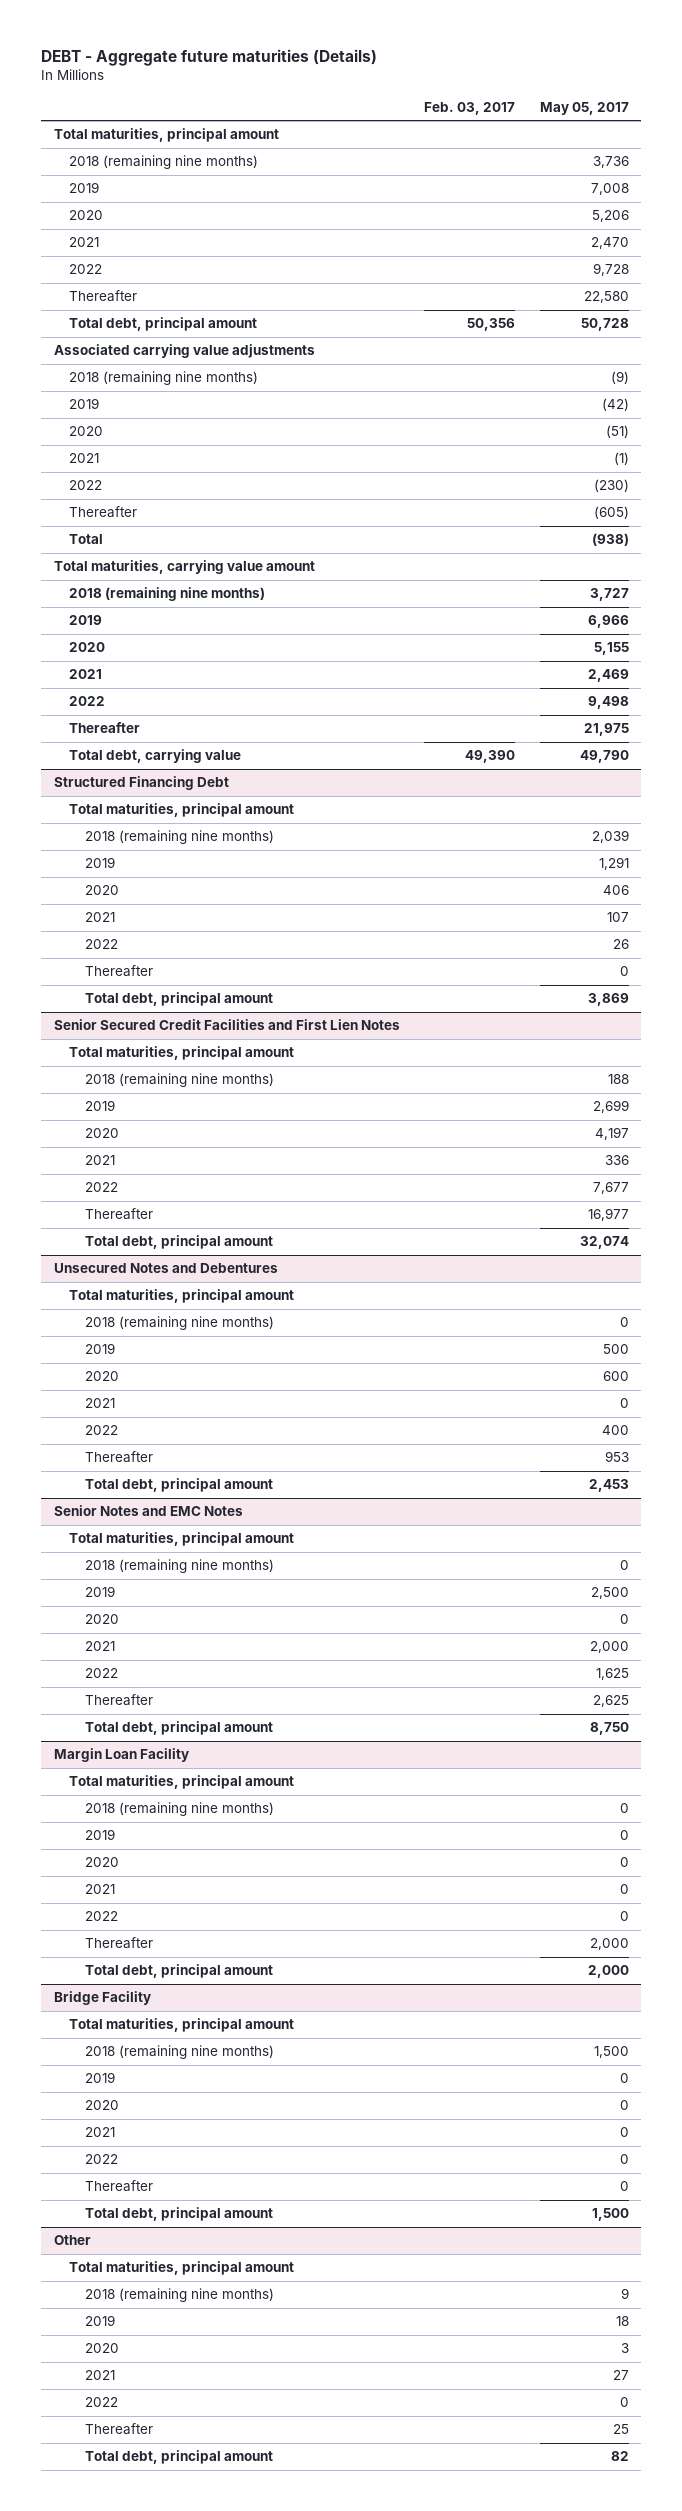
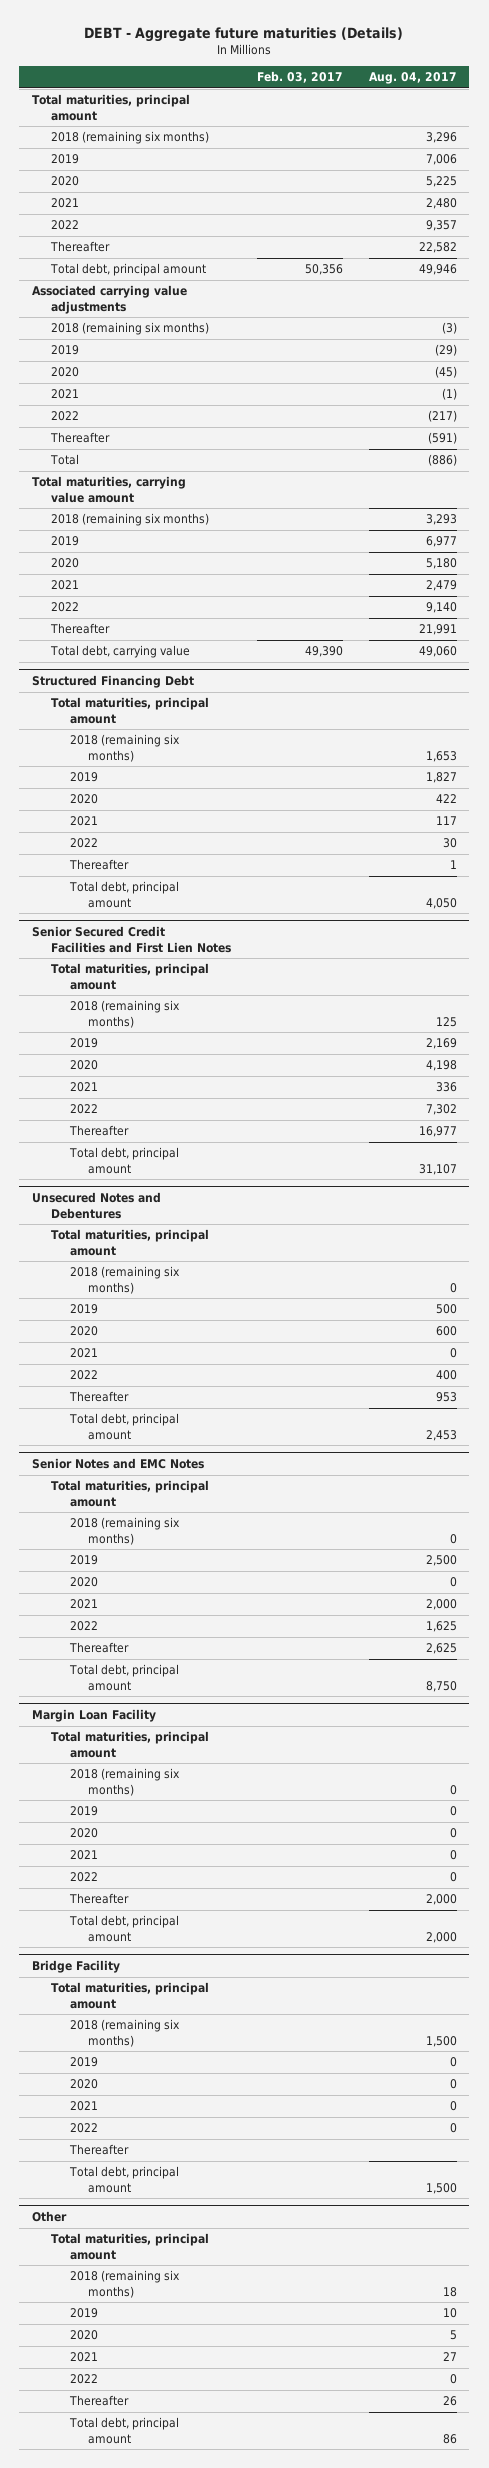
[539,101,629,115] May 05, 2017 -> none
none -> [368,72,457,85] Aug. 04, 2017
[69,155,259,170] 2018 (remaining nine months) -> [50,131,209,145] 2018 (remaining six months)
[69,371,259,386] 2018 (remaining nine months) -> [50,322,209,336] 2018 (remaining six months)
[69,587,266,602] 2018 (remaining nine months) -> [50,513,209,527] 2018 (remaining six months)
[84,830,274,845] 2018 (remaining nine months) -> [69,734,180,762] 2018 (remaining six months)
[84,1073,274,1088] 2018 (remaining nine months) -> [69,1000,180,1028] 2018 (remaining six months)
[84,1316,274,1331] 2018 (remaining nine months) -> [69,1266,180,1294] 2018 (remaining six months)
[84,1559,274,1574] 2018 (remaining nine months) -> [69,1517,180,1545] 2018 (remaining six months)
[84,1802,274,1817] 2018 (remaining nine months) -> [69,1768,180,1796] 2018 (remaining six months)
[84,2045,274,2060] 2018 (remaining nine months) -> [69,2019,180,2047] 2018 (remaining six months)
[84,2288,274,2303] 2018 (remaining nine months) -> [69,2270,180,2298] 2018 (remaining six months)

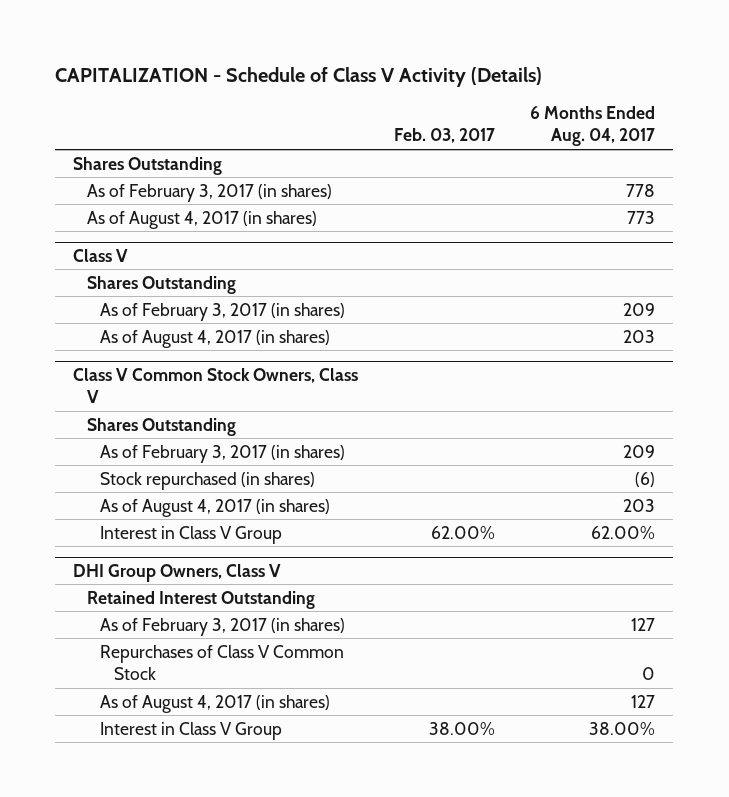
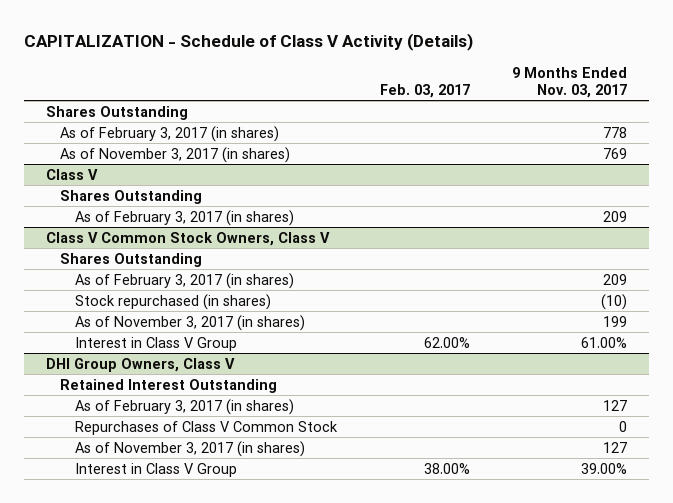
[530,106,656,147] 6 Months Ended Aug. 04, 2017 -> none
none -> [512,66,628,98] 9 Months Ended Nov. 03, 2017
[86,210,317,229] As of August 4, 2017 (in shares) -> [60,146,291,163] As of November 3, 2017 (in shares)
[100,329,331,348] As of August 4, 2017 (in shares) -> none
[100,498,331,517] As of August 4, 2017 (in shares) -> [74,314,305,331] As of November 3, 2017 (in shares)
[100,694,331,713] As of August 4, 2017 (in shares) -> [74,440,305,457] As of November 3, 2017 (in shares)

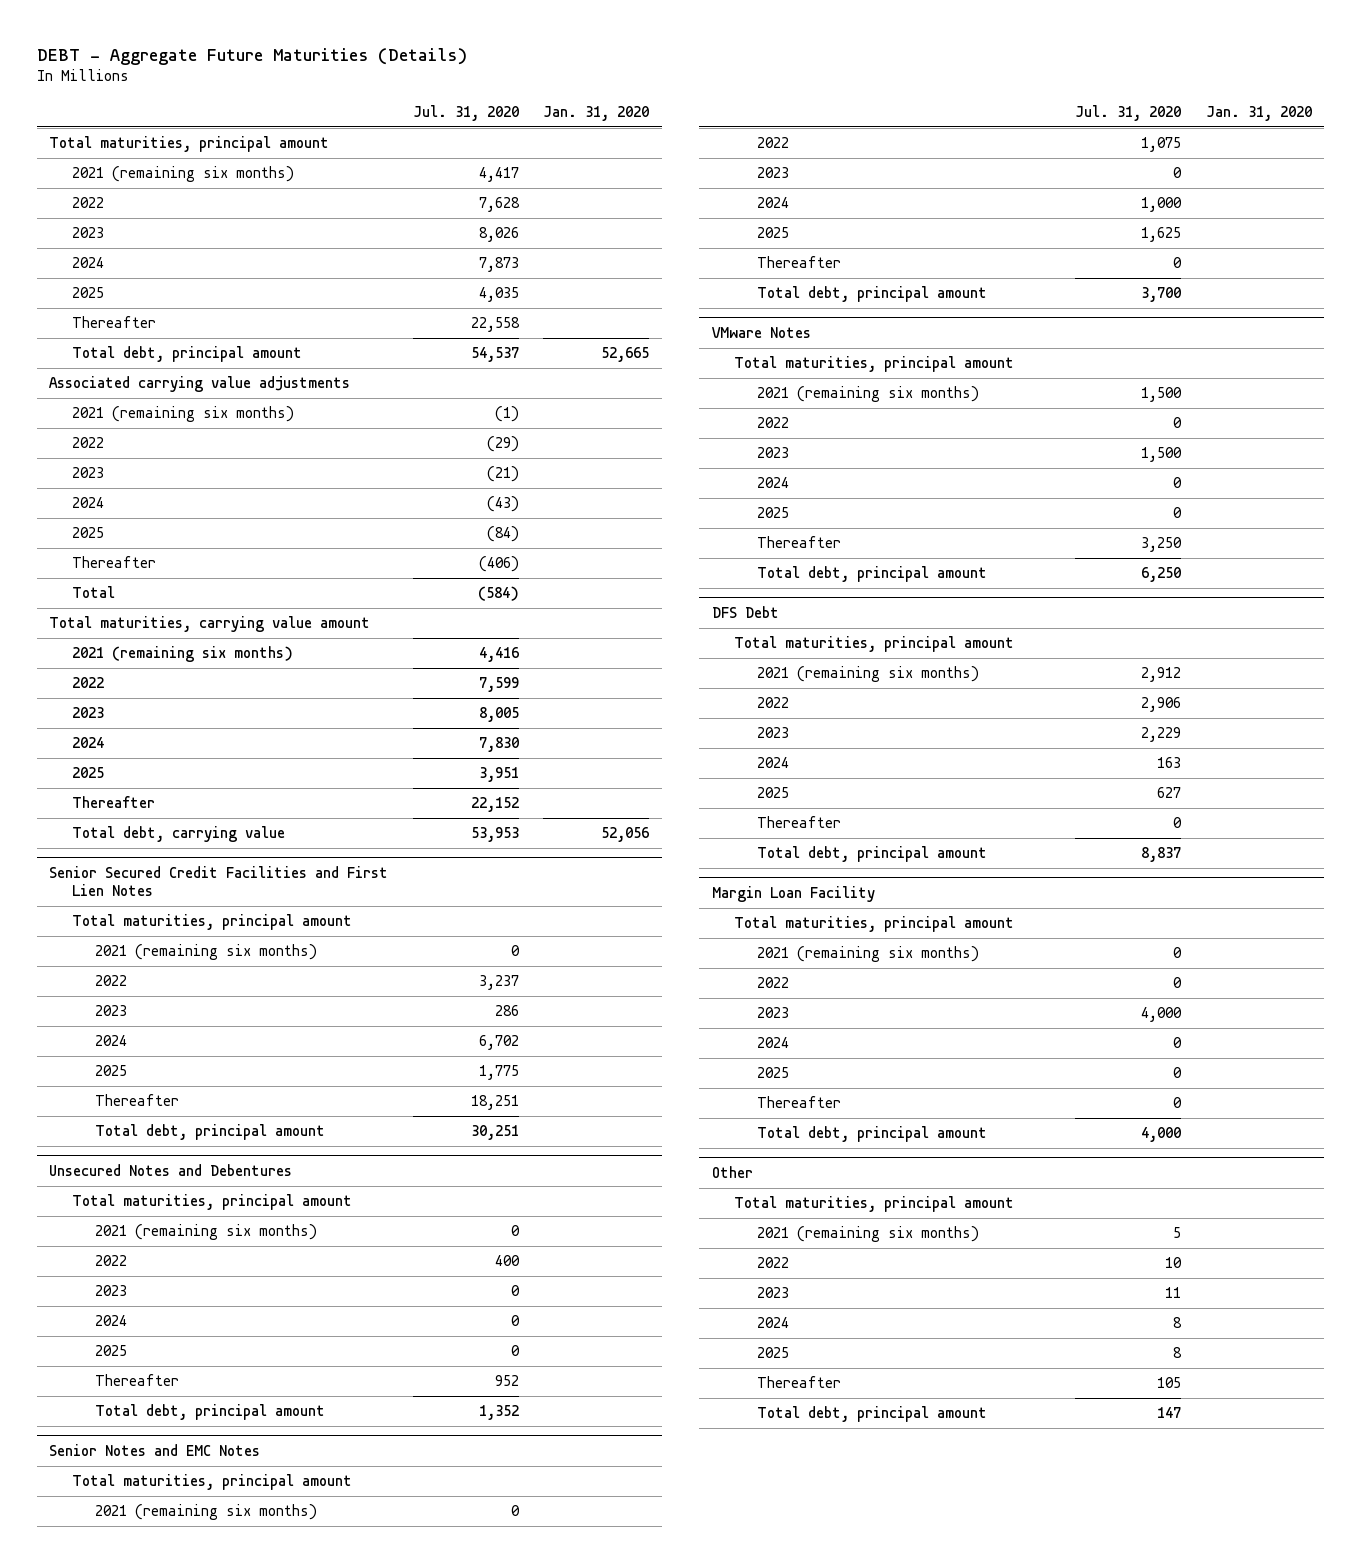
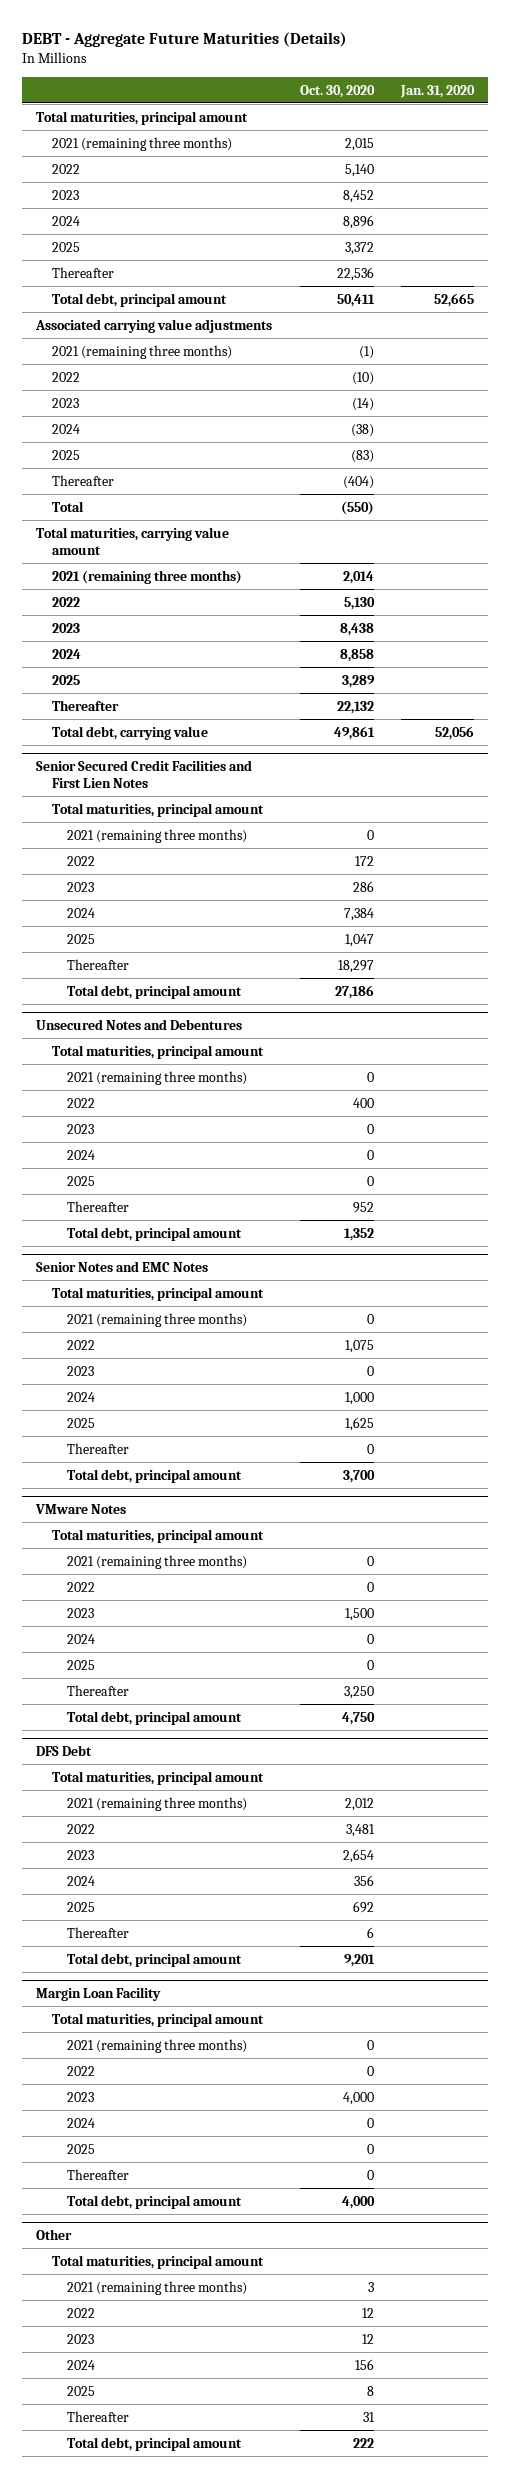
[412,104,519,121] Jul. 31, 2020 -> none
none -> [299,84,375,98] Oct. 30, 2020
[72,166,295,183] 2021 (remaining six months) -> [51,136,232,151] 2021 (remaining three months)
[72,406,295,423] 2021 (remaining six months) -> [51,344,232,359] 2021 (remaining three months)
[72,646,294,663] 2021 (remaining six months) -> [51,569,242,584] 2021 (remaining three months)
[94,944,317,961] 2021 (remaining six months) -> [67,828,248,843] 2021 (remaining three months)
[94,1224,317,1241] 2021 (remaining six months) -> [67,1070,248,1085] 2021 (remaining three months)
[94,1504,317,1521] 2021 (remaining six months) -> [67,1312,248,1327] 2021 (remaining three months)
[756,386,979,403] 2021 (remaining six months) -> [67,1554,248,1569] 2021 (remaining three months)
[756,666,979,683] 2021 (remaining six months) -> [67,1796,248,1811] 2021 (remaining three months)
[756,946,979,963] 2021 (remaining six months) -> [67,2038,248,2053] 2021 (remaining three months)
[756,1226,979,1243] 2021 (remaining six months) -> [67,2280,248,2295] 2021 (remaining three months)

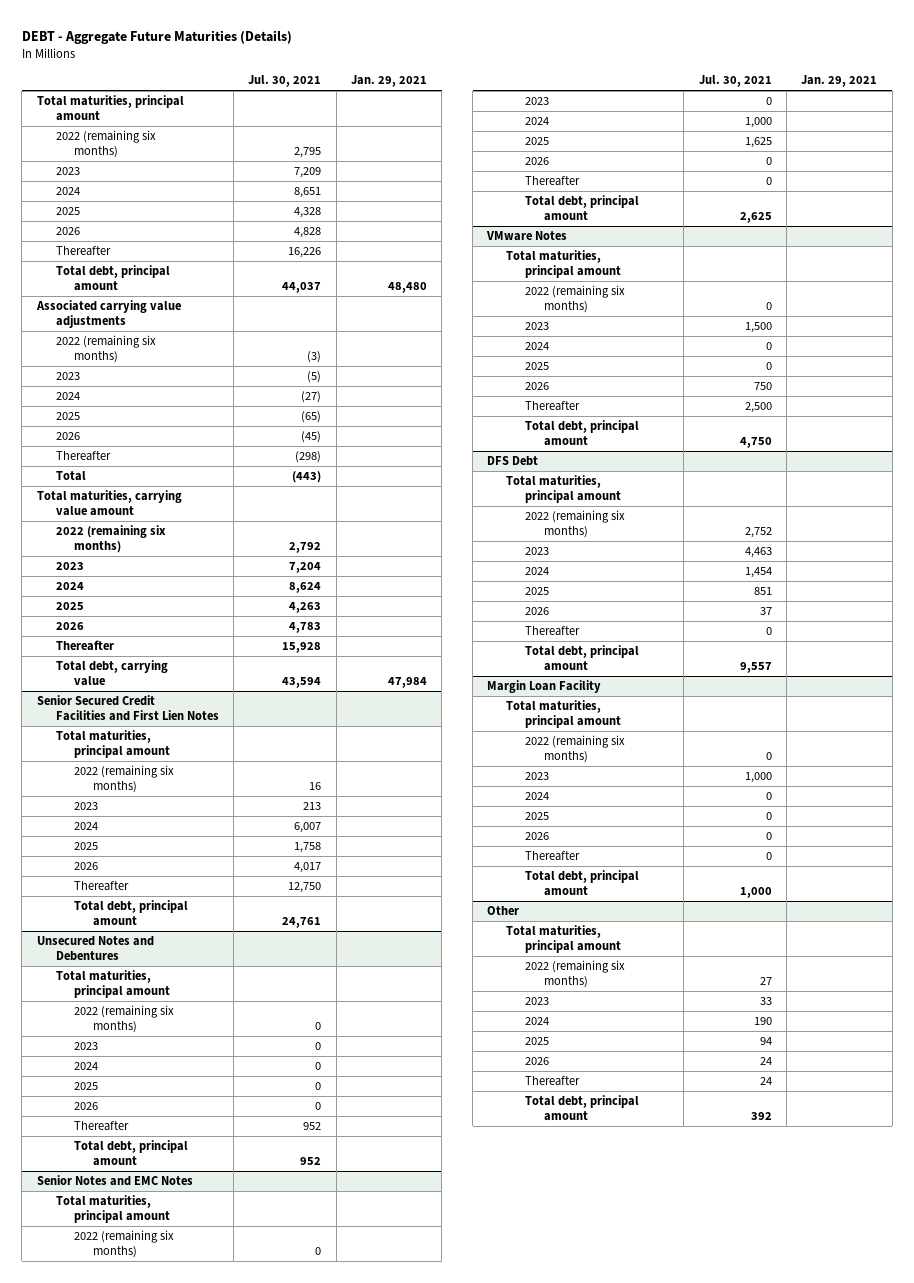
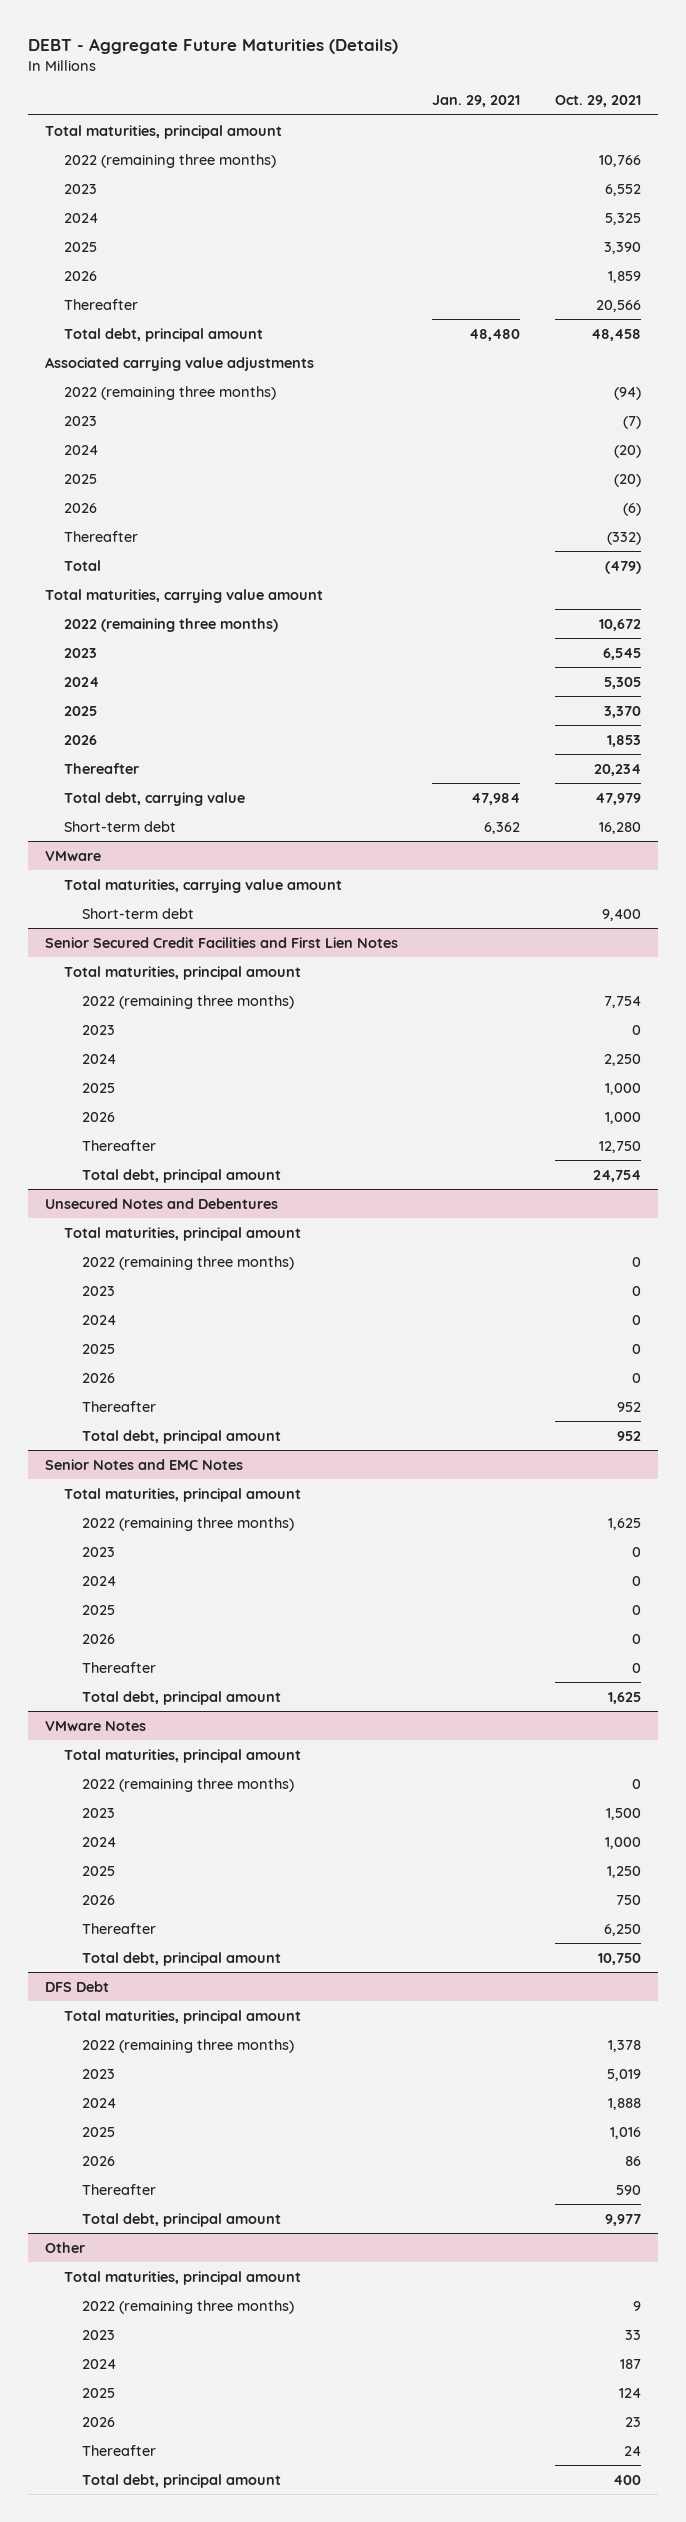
[248,75,322,88] Jul. 30, 2021 -> none
none -> [554,95,641,108] Oct. 29, 2021
[55,130,156,158] 2022 (remaining six months) -> [63,153,276,168] 2022 (remaining three months)
[55,335,156,363] 2022 (remaining six months) -> [63,385,276,400] 2022 (remaining three months)
[55,525,166,553] 2022 (remaining six months) -> [63,617,278,632] 2022 (remaining three months)
none -> [63,820,176,832] Short-term debt
none -> [45,850,102,861] VMware
none -> [63,878,342,893] Total maturities, carrying value amount
none -> [81,907,194,919] Short-term debt
[74,765,175,793] 2022 (remaining six months) -> [81,994,294,1009] 2022 (remaining three months)
[74,1005,175,1033] 2022 (remaining six months) -> [81,1255,294,1270] 2022 (remaining three months)
[74,1230,175,1258] 2022 (remaining six months) -> [81,1516,294,1531] 2022 (remaining three months)
[524,285,625,313] 2022 (remaining six months) -> [81,1777,294,1792] 2022 (remaining three months)
[524,510,625,538] 2022 (remaining six months) -> [81,2038,294,2053] 2022 (remaining three months)
[487,680,602,694] Margin Loan Facility -> none
[506,700,621,728] Total maturities, principal amount -> none
[524,735,625,763] 2022 (remaining six months) -> none
[524,772,549,781] 2023 -> none
[524,792,549,801] 2024 -> none
[524,812,549,821] 2025 -> none
[524,832,549,841] 2026 -> none
[524,851,580,862] Thereafter -> none
[524,870,639,896] Total debt, principal amount -> none
[524,960,625,988] 2022 (remaining six months) -> [81,2299,294,2314] 2022 (remaining three months)

